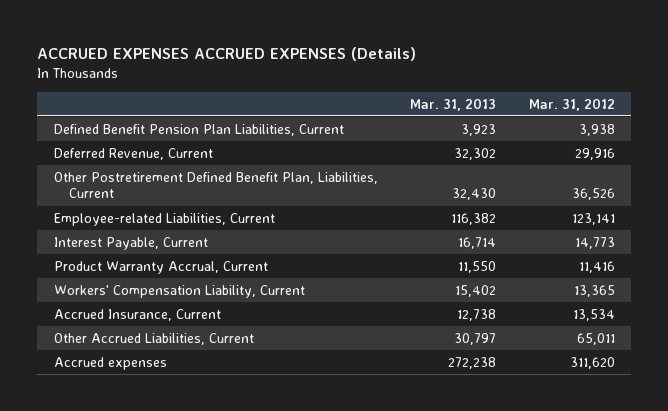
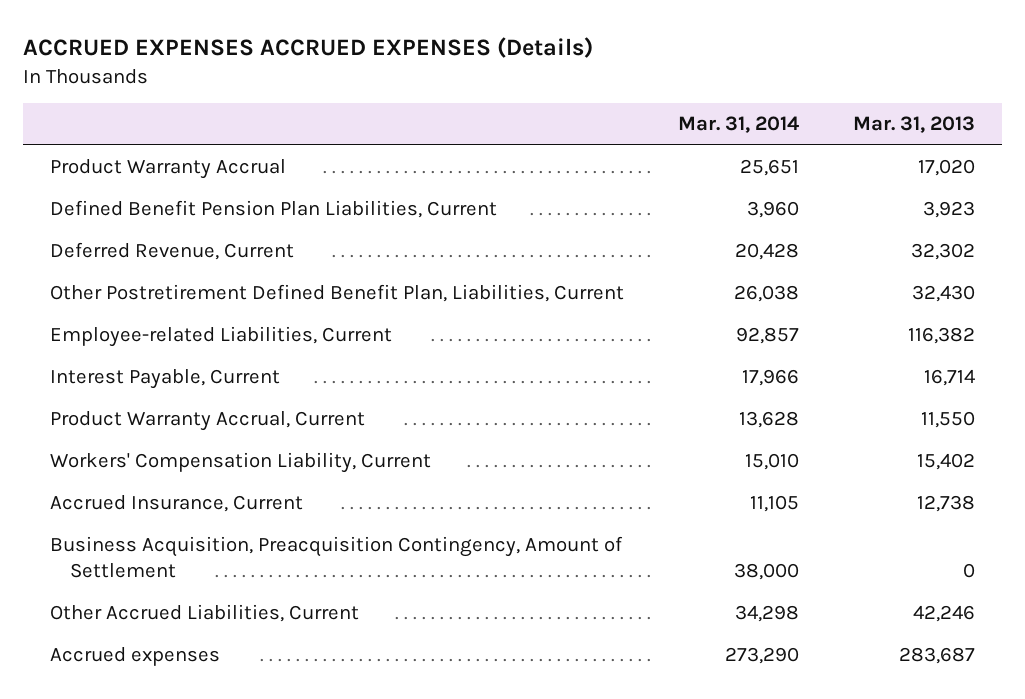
[528,97,615,111] Mar. 31, 2012 -> none
none -> [678,116,800,134] Mar. 31, 2014
none -> [50,159,287,180] Product Warranty Accrual
none -> [50,536,624,579] Business Acquisition, Preacquisition Contingency, Amount of Settlement
[454,332,497,345] 30,797 -> [913,605,976,623] 42,246
[448,356,497,369] 272,238 -> [899,647,976,665] 283,687

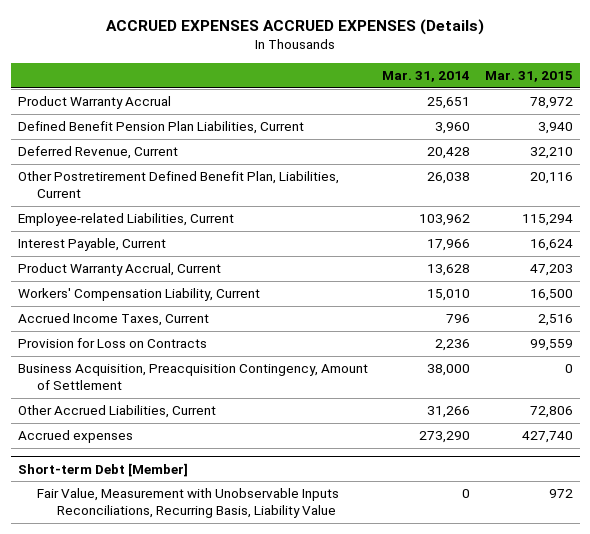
[853,116,976,134] Mar. 31, 2013 -> none
none -> [484,70,573,82] Mar. 31, 2015
[736,327,800,345] 92,857 -> [419,214,471,227] 103,962
[50,495,304,513] Accrued Insurance, Current -> none
none -> [17,313,209,327] Accrued Income Taxes, Current
none -> [17,338,207,349] Provision for Loss on Contracts
[735,605,800,623] 34,298 -> [427,406,471,419] 31,266
none -> [17,462,188,477] Short-term Debt [Member]
none -> [37,488,340,518] Fair Value, Measurement with Unobservable Inputs Reconciliations, Recurring Basis, Liability Value

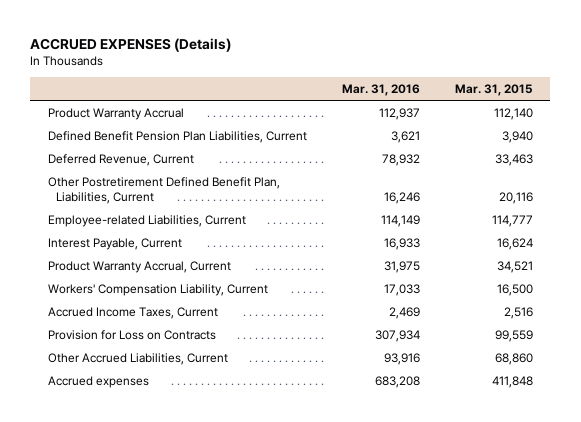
[106,19,485,36] ACCRUED EXPENSES ACCRUED EXPENSES (Details) -> [30,38,232,53] ACCRUED EXPENSES (Details)
[382,70,471,82] Mar. 31, 2014 -> none
none -> [341,84,420,97] Mar. 31, 2016
[529,97,573,110] 78,972 -> [493,107,533,120] 112,140
[529,147,573,160] 32,210 -> [494,153,533,166] 33,463
[521,214,573,227] 115,294 -> [491,214,533,227] 114,777
[529,264,573,277] 47,203 -> [496,260,533,273] 34,521
[17,364,368,390] Business Acquisition, Preacquisition Contingency, Amount of Settlement -> none
[17,462,188,477] Short-term Debt [Member] -> none
[37,488,340,518] Fair Value, Measurement with Unobservable Inputs Reconciliations, Recurring Basis, Liability Value -> none
[529,406,573,419] 72,806 -> [494,352,533,365] 68,860
[521,431,573,444] 427,740 -> [491,375,533,388] 411,848

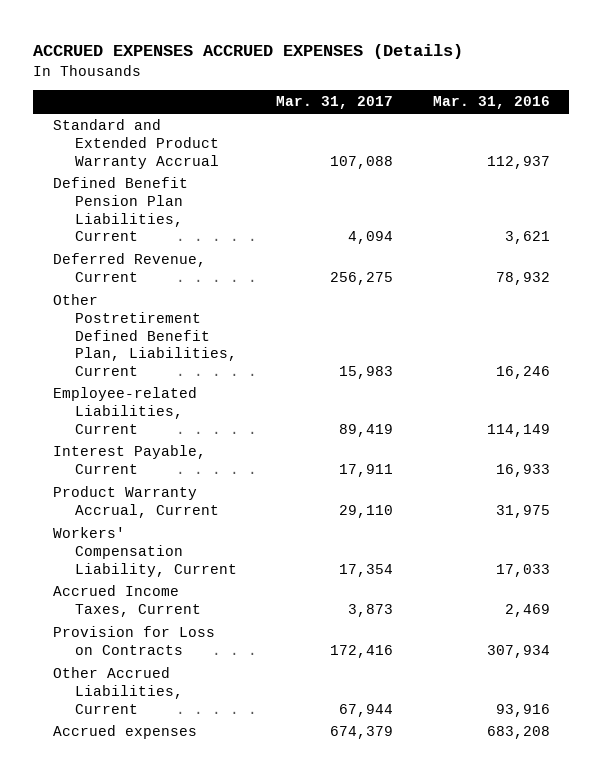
[30,38,232,53] ACCRUED EXPENSES (Details) -> [33,43,464,59] ACCRUED EXPENSES ACCRUED EXPENSES (Details)
[454,84,533,97] Mar. 31, 2015 -> none
none -> [276,96,394,110] Mar. 31, 2017
[47,107,184,120] Product Warranty Accrual -> [52,119,220,169] Standard and Extended Product Warranty Accrual

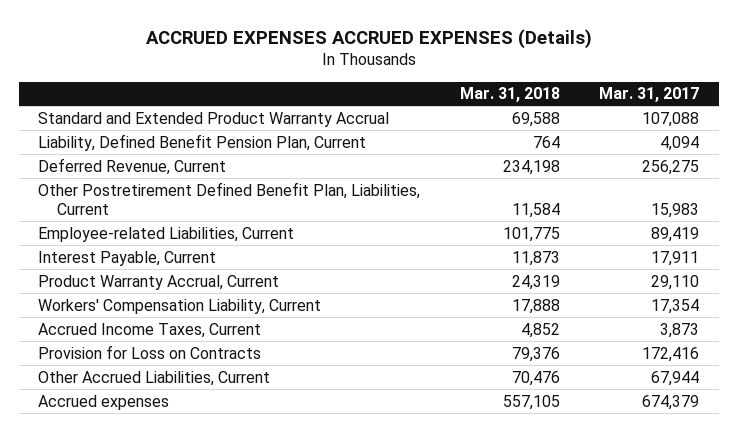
[432,96,550,110] Mar. 31, 2016 -> none
none -> [459,87,560,103] Mar. 31, 2018
[52,177,188,242] Defined Benefit Pension Plan Liabilities, Current -> [38,133,367,151] Liability, Defined Benefit Pension Plan, Current

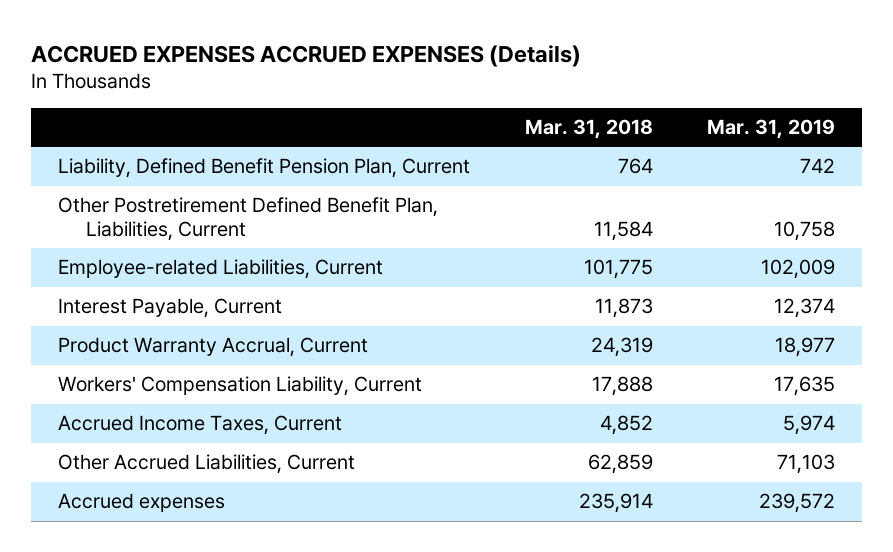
[599,87,700,103] Mar. 31, 2017 -> none
none -> [707,119,836,140] Mar. 31, 2019
[38,111,390,127] Standard and Extended Product Warranty Accrual -> none
[38,157,227,175] Deferred Revenue, Current -> none
[38,344,262,359] Provision for Loss on Contracts -> none
[511,370,560,386] 70,476 -> [587,454,653,475] 62,859
[502,394,560,410] 557,105 -> [578,493,653,514] 235,914

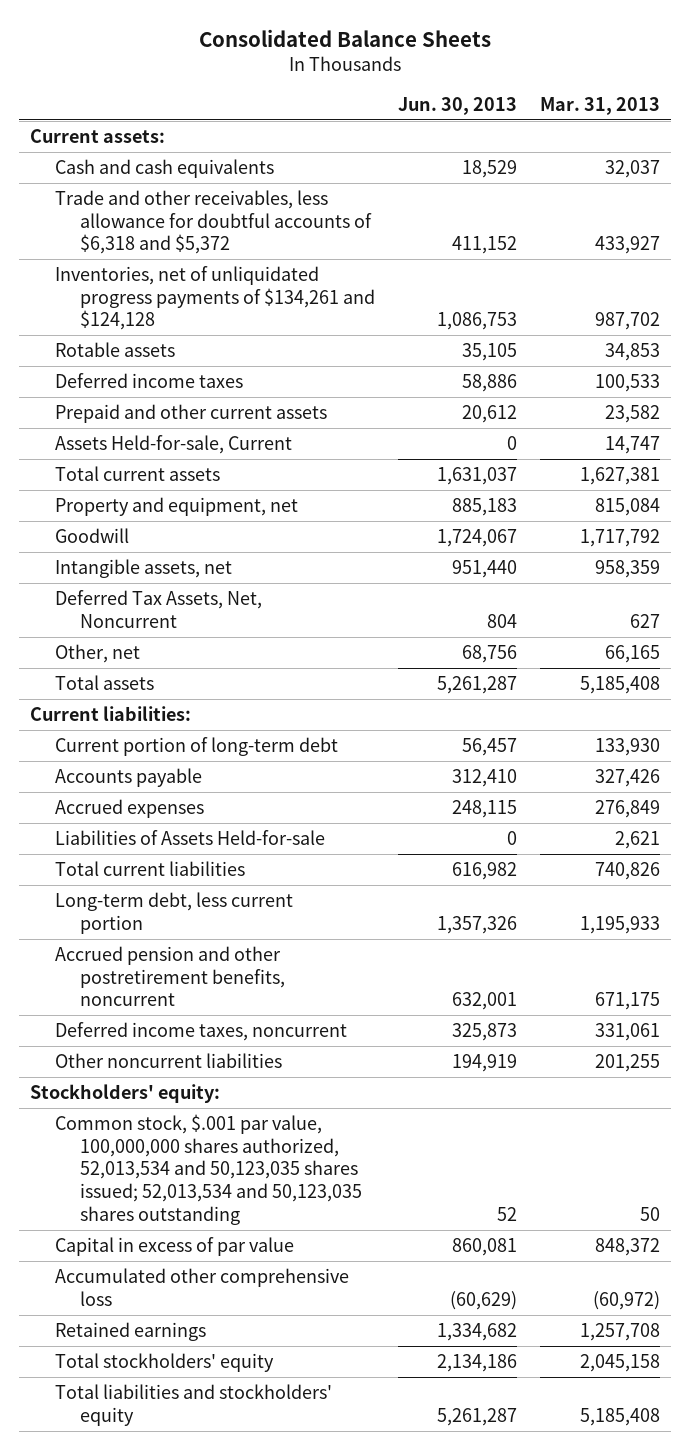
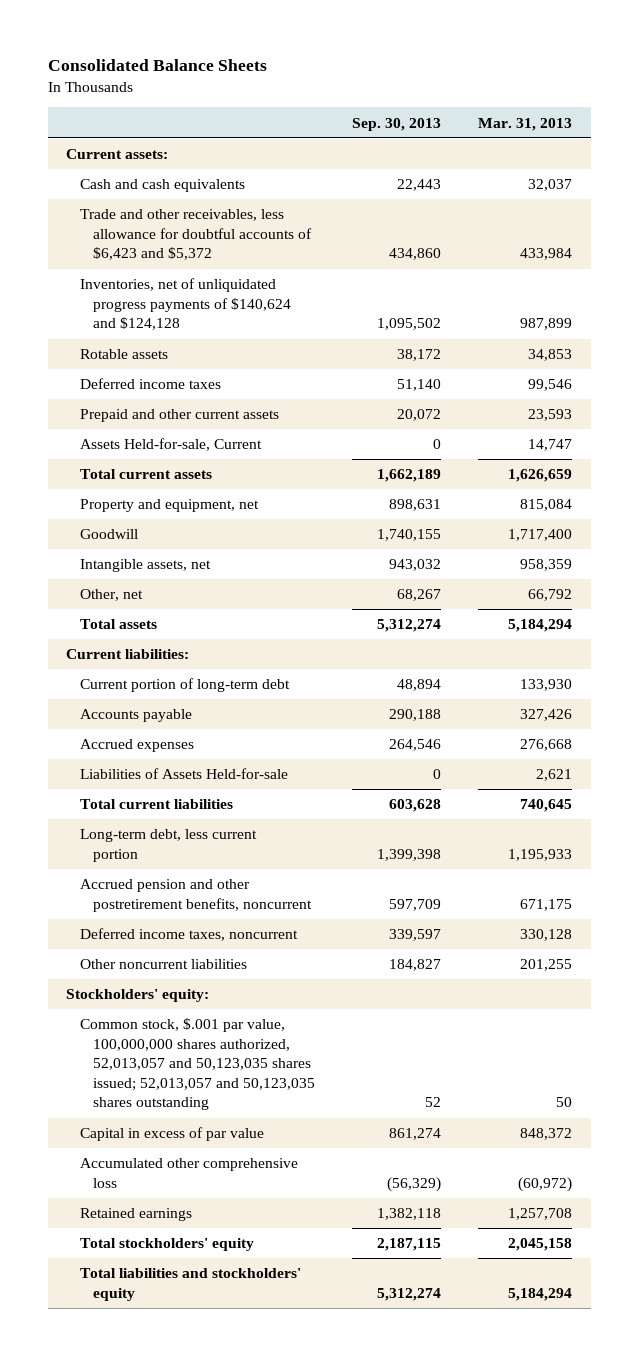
[397,96,517,115] Jun. 30, 2013 -> none
none -> [352,117,442,131] Sep. 30, 2013
[55,190,373,255] Trade and other receivables, less allowance for doubtful accounts of $6,318 and $5,372 -> [79,209,313,261] Trade and other receivables, less allowance for doubtful accounts of $6,423 and $5,372
[594,236,660,255] 433,927 -> [520,248,573,261] 433,984
[55,266,376,331] Inventories, net of unliquidated progress payments of $134,261 and $124,128 -> [79,278,292,331] Inventories, net of unliquidated progress payments of $140,624 and $124,128
[594,312,660,331] 987,702 -> [520,318,573,331] 987,899
[594,374,660,393] 100,533 -> [528,379,573,392] 99,546
[604,405,660,424] 23,582 -> [528,409,573,422] 23,593
[579,467,660,486] 1,627,381 -> [508,469,573,483] 1,626,659
[579,529,660,548] 1,717,792 -> [508,529,573,542] 1,717,400
[55,590,263,628] Deferred Tax Assets, Net, Noncurrent -> none
[604,645,660,664] 66,165 -> [528,589,573,602] 66,792
[579,676,660,695] 5,185,408 -> [508,619,573,633] 5,184,294
[594,800,660,819] 276,849 -> [520,739,573,752] 276,668
[594,862,660,881] 740,826 -> [520,799,573,813] 740,645
[594,1023,660,1042] 331,061 -> [520,929,573,942] 330,128
[55,1114,363,1225] Common stock, $.001 par value, 100,000,000 shares authorized, 52,013,534 and 50,123,035 shares issued; 52,013,534 and 50,123,035 shares outstanding -> [79,1018,316,1111] Common stock, $.001 par value, 100,000,000 shares authorized, 52,013,057 and 50,123,035 shares issued; 52,013,057 and 50,123,035 shares outstanding
[579,1407,660,1426] 5,185,408 -> [508,1287,573,1301] 5,184,294

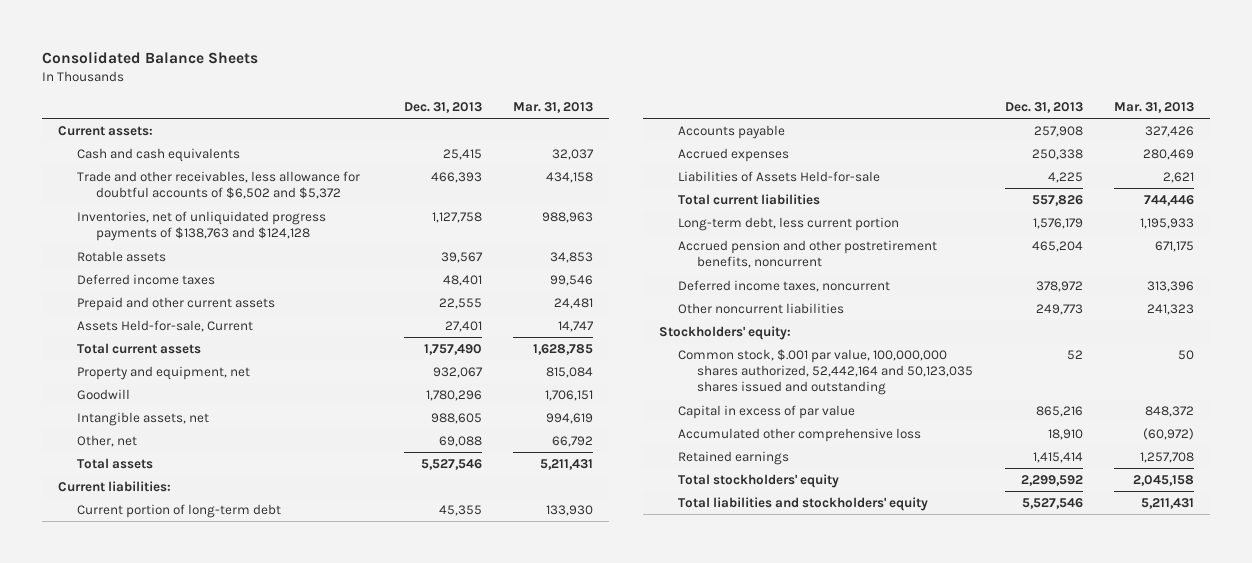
[352,117,442,131] Sep. 30, 2013 -> none
none -> [403,101,482,113] Dec. 31, 2013
[79,209,313,261] Trade and other receivables, less allowance for doubtful accounts of $6,423 and $5,372 -> [77,171,361,200] Trade and other receivables, less allowance for doubtful accounts of $6,502 and $5,372
[520,248,573,261] 433,984 -> [546,172,594,184] 434,158
[79,278,292,331] Inventories, net of unliquidated progress payments of $140,624 and $124,128 -> [77,211,327,242] Inventories, net of unliquidated progress payments of $138,763 and $124,128
[520,318,573,331] 987,899 -> [542,212,594,224] 988,963
[528,409,573,422] 23,593 -> [554,298,594,310] 24,481
[508,469,573,483] 1,626,659 -> [533,344,594,356] 1,628,785
[508,529,573,542] 1,717,400 -> [545,390,594,402] 1,706,151
[520,559,573,572] 958,359 -> [546,413,594,425] 994,619
[508,619,573,633] 5,184,294 -> [540,459,594,471] 5,211,431
[520,739,573,752] 276,668 -> [1143,149,1195,161] 280,469
[520,799,573,813] 740,645 -> [1144,195,1195,207] 744,446
[520,929,573,942] 330,128 -> [1147,281,1195,293] 313,396
[520,959,573,972] 201,255 -> [1147,304,1195,316] 241,323
[79,1018,316,1111] Common stock, $.001 par value, 100,000,000 shares authorized, 52,013,057 and 50,123,035 shares issued; 52,013,057 and 50,123,035 shares outstanding -> [677,349,973,396] Common stock, $.001 par value, 100,000,000 shares authorized, 52,442,164 and 50,123,035 shares issued and outstanding
[508,1287,573,1301] 5,184,294 -> [1141,498,1195,510] 5,211,431

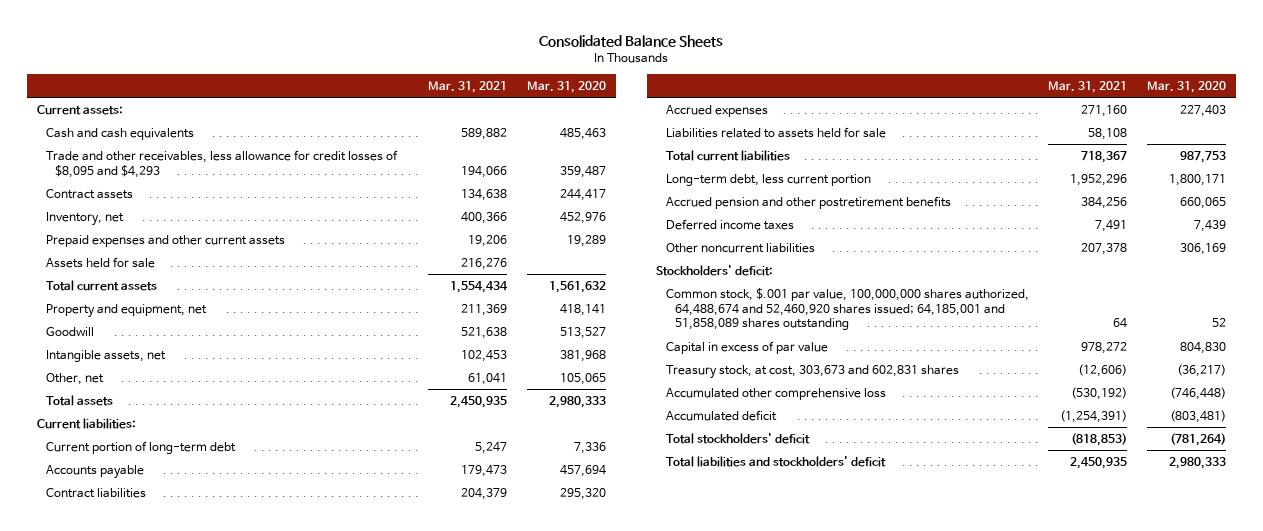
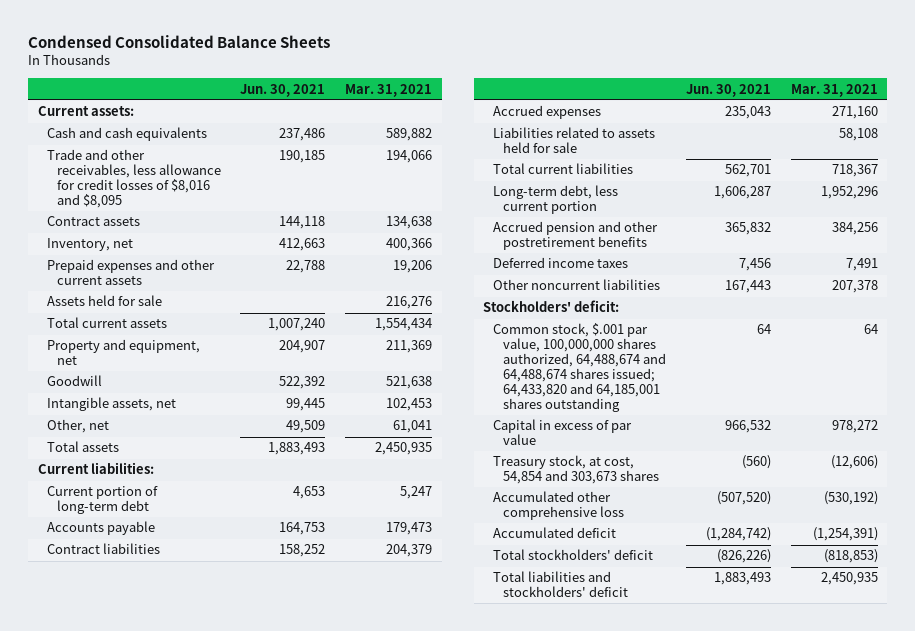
[539,34,724,47] Consolidated Balance Sheets -> [27,34,330,48] Condensed Consolidated Balance Sheets
[527,81,607,94] Mar. 31, 2020 -> none
none -> [240,83,326,97] Jun. 30, 2021
[45,150,398,178] Trade and other receivables, less allowance for credit losses of $8,095 and $4,293 -> [47,149,222,208] Trade and other receivables, less allowance for credit losses of $8,016 and $8,095
[665,288,1029,331] Common stock, $.001 par value, 100,000,000 shares authorized, 64,488,674 and 52,460,920 shares issued; 64,185,001 and 51,858,089 shares outstanding -> [493,323,666,412] Common stock, $.001 par value, 100,000,000 shares authorized, 64,488,674 and 64,488,674 shares issued; 64,433,820 and 64,185,001 shares outstanding
[665,365,959,380] Treasury stock, at cost, 303,673 and 602,831 shares -> [493,455,659,485] Treasury stock, at cost, 54,854 and 303,673 shares

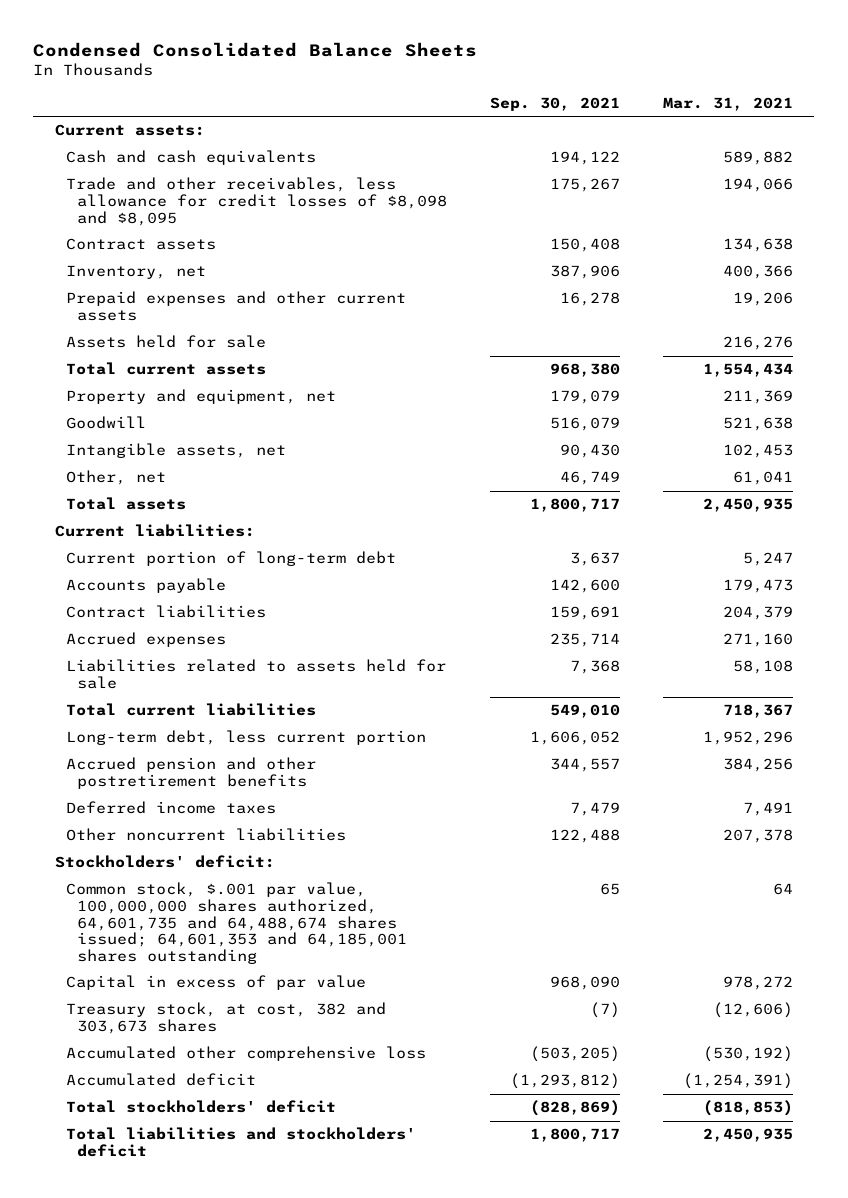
[240,83,326,97] Jun. 30, 2021 -> none
none -> [490,96,621,111] Sep. 30, 2021
[47,149,222,208] Trade and other receivables, less allowance for credit losses of $8,016 and $8,095 -> [66,177,448,226] Trade and other receivables, less allowance for credit losses of $8,098 and $8,095
[493,323,666,412] Common stock, $.001 par value, 100,000,000 shares authorized, 64,488,674 and 64,488,674 shares issued; 64,433,820 and 64,185,001 shares outstanding -> [66,882,408,964] Common stock, $.001 par value, 100,000,000 shares authorized, 64,601,735 and 64,488,674 shares issued; 64,601,353 and 64,185,001 shares outstanding
[493,455,659,485] Treasury stock, at cost, 54,854 and 303,673 shares -> [66,1002,387,1035] Treasury stock, at cost, 382 and 303,673 shares

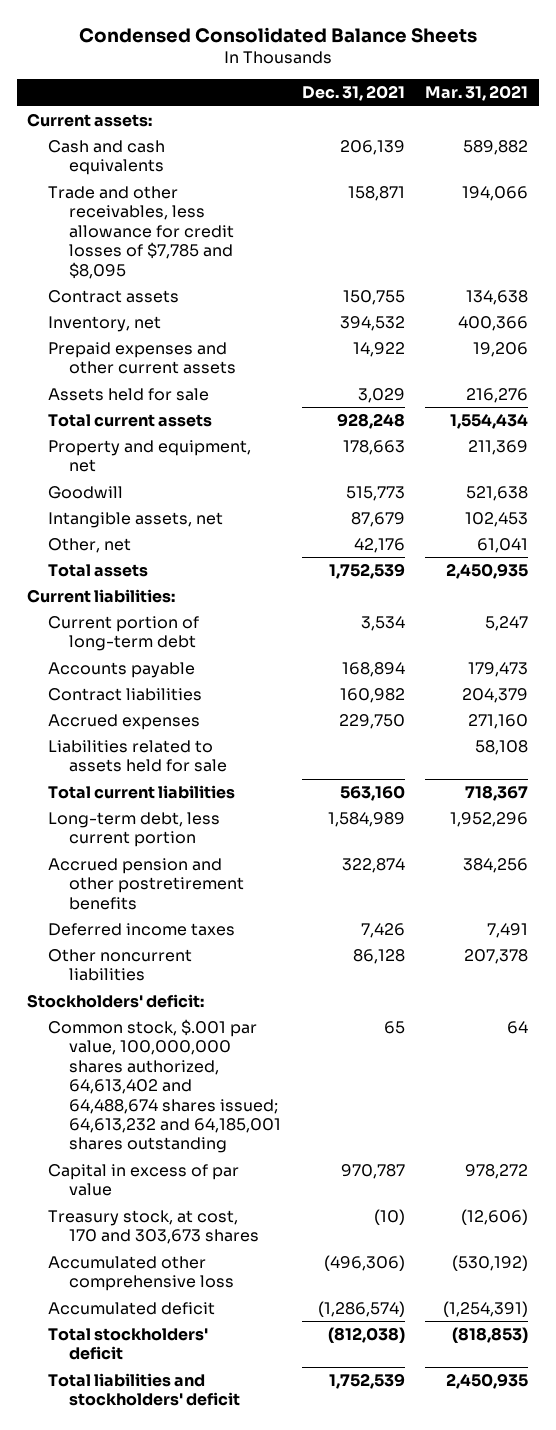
[490,96,621,111] Sep. 30, 2021 -> none
none -> [301,85,405,102] Dec. 31, 2021
[66,177,448,226] Trade and other receivables, less allowance for credit losses of $8,098 and $8,095 -> [48,186,235,279] Trade and other receivables, less allowance for credit losses of $7,785 and $8,095
[66,882,408,964] Common stock, $.001 par value, 100,000,000 shares authorized, 64,601,735 and 64,488,674 shares issued; 64,601,353 and 64,185,001 shares outstanding -> [48,1019,282,1154] Common stock, $.001 par value, 100,000,000 shares authorized, 64,613,402 and 64,488,674 shares issued; 64,613,232 and 64,185,001 shares outstanding
[66,1002,387,1035] Treasury stock, at cost, 382 and 303,673 shares -> [48,1210,260,1245] Treasury stock, at cost, 170 and 303,673 shares

